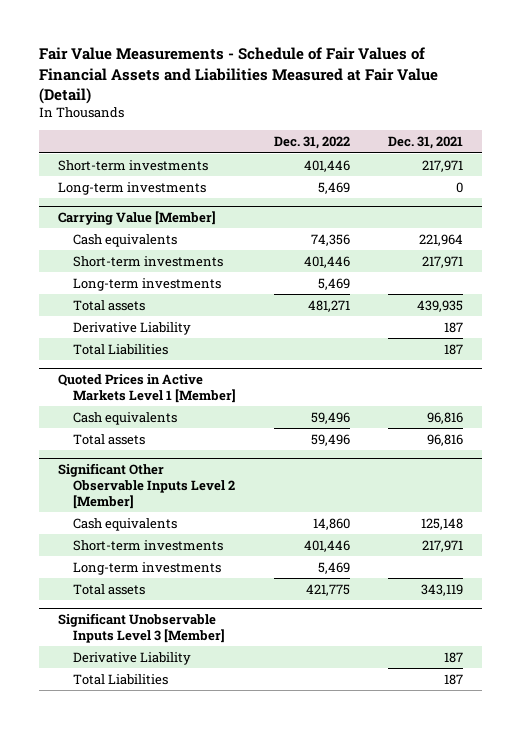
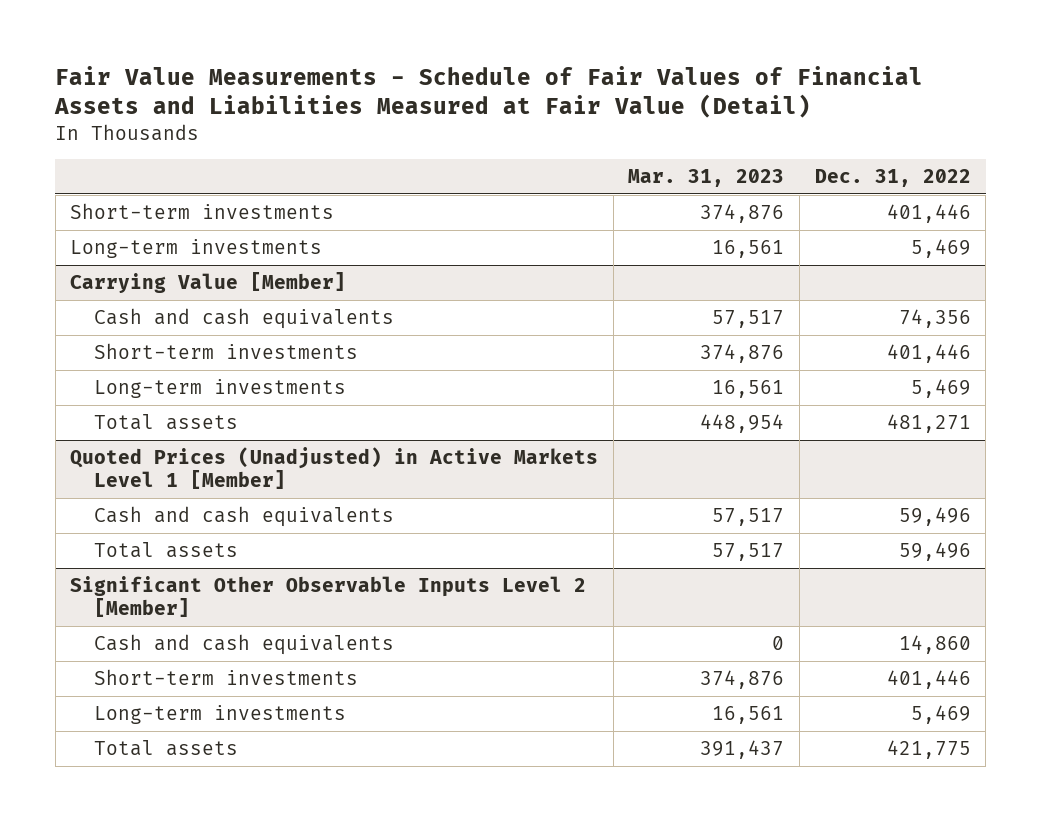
[388,136,464,150] Dec. 31, 2021 -> none
none -> [628,169,785,188] Mar. 31, 2023
[72,233,177,247] Cash equivalents -> [93,308,394,330] Cash and cash equivalents
[72,321,191,335] Derivative Liability -> none
[72,343,168,355] Total Liabilities -> none
[58,373,236,403] Quoted Prices in Active Markets Level 1 [Member] -> [70,447,599,489] Quoted Prices (Unadjusted) in Active Markets Level 1 [Member]
[72,411,177,425] Cash equivalents -> [93,506,394,528] Cash and cash equivalents
[72,517,177,531] Cash equivalents -> [93,634,394,656] Cash and cash equivalents
[58,612,225,643] Significant Unobservable Inputs Level 3 [Member] -> none
[72,651,191,665] Derivative Liability -> none
[72,673,168,685] Total Liabilities -> none

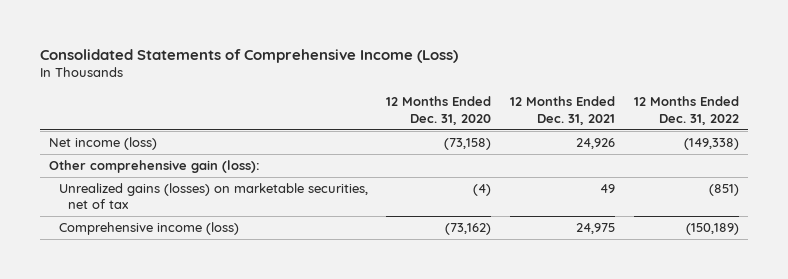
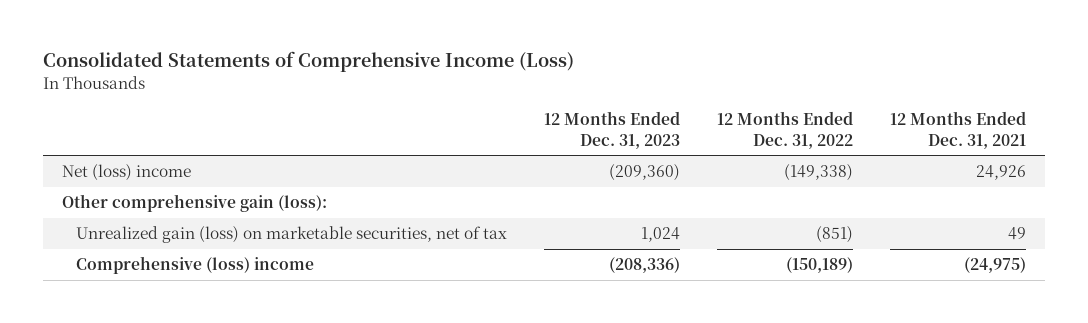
[386,96,492,125] 12 Months Ended Dec. 31, 2020 -> none
none -> [544,111,681,149] 12 Months Ended Dec. 31, 2023
[49,137,158,151] Net income (loss) -> [61,164,191,182] Net (loss) income
[58,183,368,210] Unrealized gains (losses) on marketable securities, net of tax -> [75,226,507,244] Unrealized gain (loss) on marketable securities, net of tax
[58,222,239,236] Comprehensive income (loss) -> [75,256,314,275] Comprehensive (loss) income
[576,223,616,235] 24,975 -> [964,257,1027,274] (24,975)

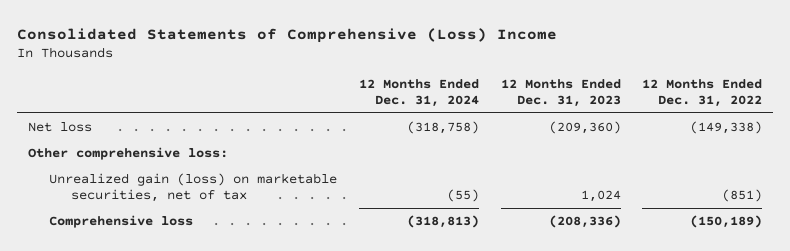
[43,51,575,73] Consolidated Statements of Comprehensive Income (Loss) -> [17,27,558,43] Consolidated Statements of Comprehensive (Loss) Income
[890,111,1027,149] 12 Months Ended Dec. 31, 2021 -> none
none -> [359,79,480,108] 12 Months Ended Dec. 31, 2024
[61,164,191,182] Net (loss) income -> [28,122,93,133] Net loss
[61,194,327,213] Other comprehensive gain (loss): -> [28,147,229,161] Other comprehensive loss:
[75,256,314,275] Comprehensive (loss) income -> [49,215,194,229] Comprehensive loss

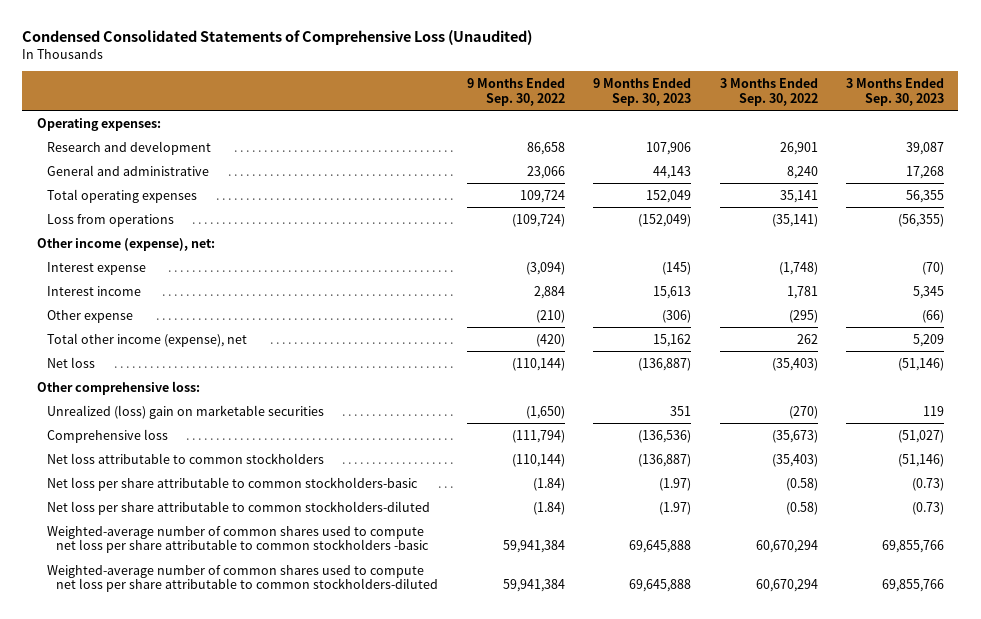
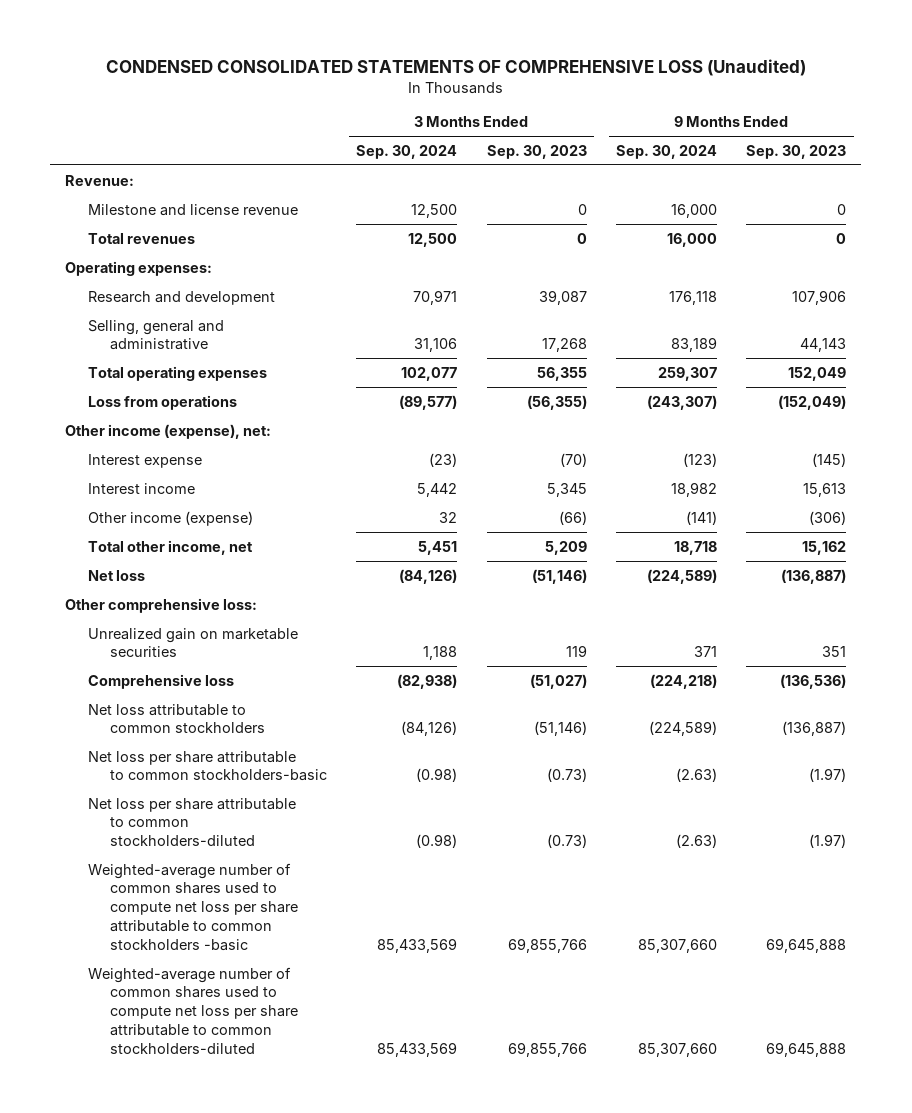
[22,29,533,45] Condensed Consolidated Statements of Comprehensive Loss (Unaudited) -> [105,59,806,77] CONDENSED CONSOLIDATED STATEMENTS OF COMPREHENSIVE LOSS (Unaudited)
[466,78,565,106] 9 Months Ended Sep. 30, 2022 -> none
[719,78,818,106] 3 Months Ended Sep. 30, 2022 -> none
none -> [356,144,458,159] Sep. 30, 2024
none -> [615,144,717,159] Sep. 30, 2024
none -> [65,174,135,186] Revenue:
none -> [87,203,298,216] Milestone and license revenue
none -> [87,232,195,244] Total revenues
[46,164,209,176] General and administrative -> [87,319,224,351] Selling, general and administrative
[46,309,133,323] Other expense -> [87,510,253,526] Other income (expense)
[46,332,247,347] Total other income (expense), net -> [87,539,253,555] Total other income, net
[46,404,324,419] Unrealized (loss) gain on marketable securities -> [87,627,298,658] Unrealized gain on marketable securities

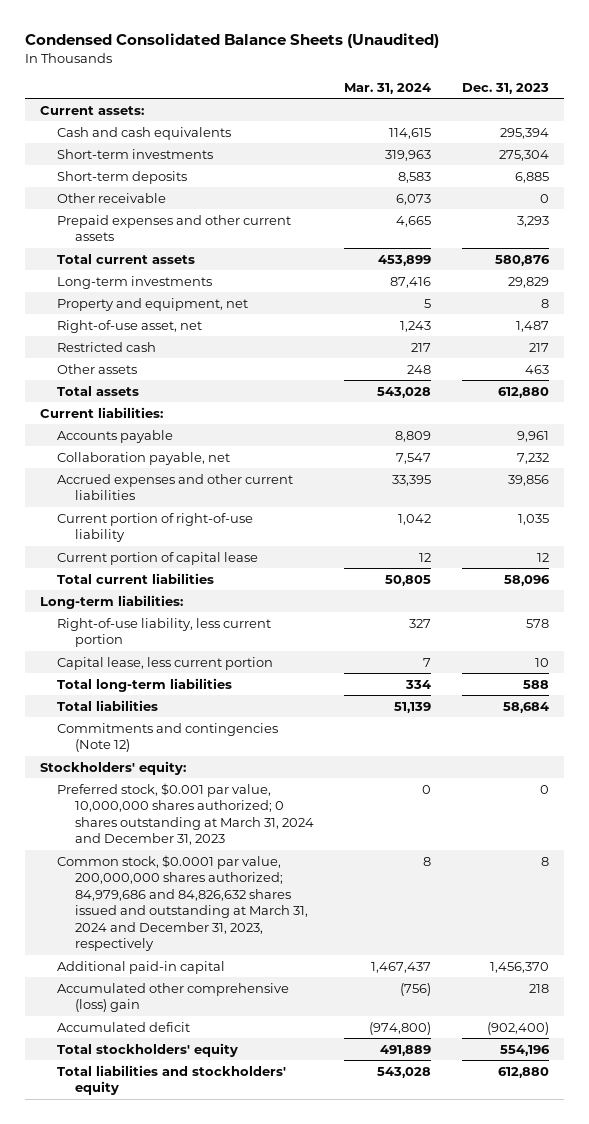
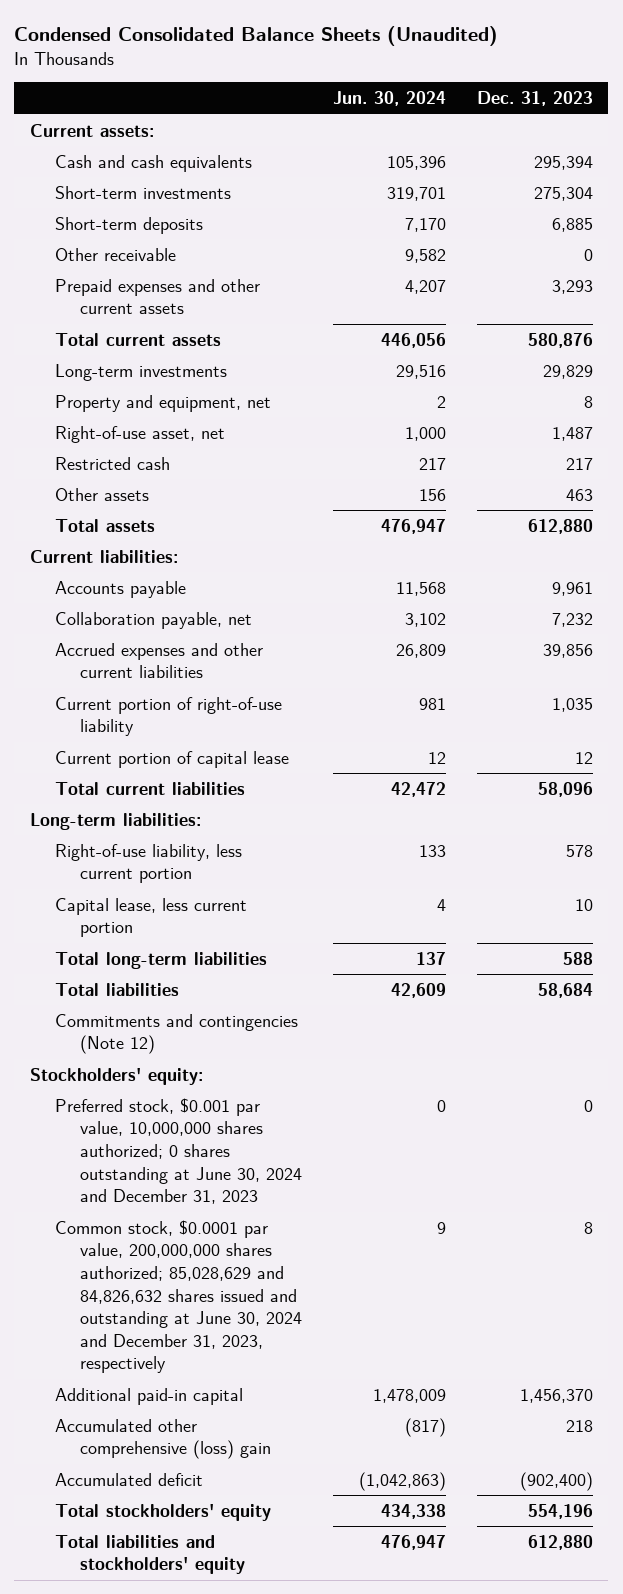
[344,82,432,94] Mar. 31, 2024 -> none
none -> [333,91,447,107] Jun. 30, 2024
[57,782,314,846] Preferred stock, $0.001 par value, 10,000,000 shares authorized; 0 shares outstanding at March 31, 2024 and December 31, 2023 -> [55,1097,303,1205] Preferred stock, $0.001 par value, 10,000,000 shares authorized; 0 shares outstanding at June 30, 2024 and December 31, 2023
[57,854,308,952] Common stock, $0.0001 par value, 200,000,000 shares authorized; 84,979,686 and 84,826,632 shares issued and outstanding at March 31, 2024 and December 31, 2023, respectively -> [55,1219,303,1374] Common stock, $0.0001 par value, 200,000,000 shares authorized; 85,028,629 and 84,826,632 shares issued and outstanding at June 30, 2024 and December 31, 2023, respectively

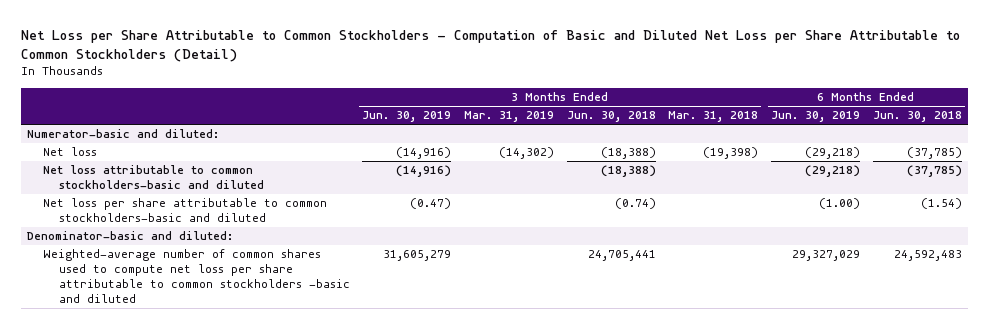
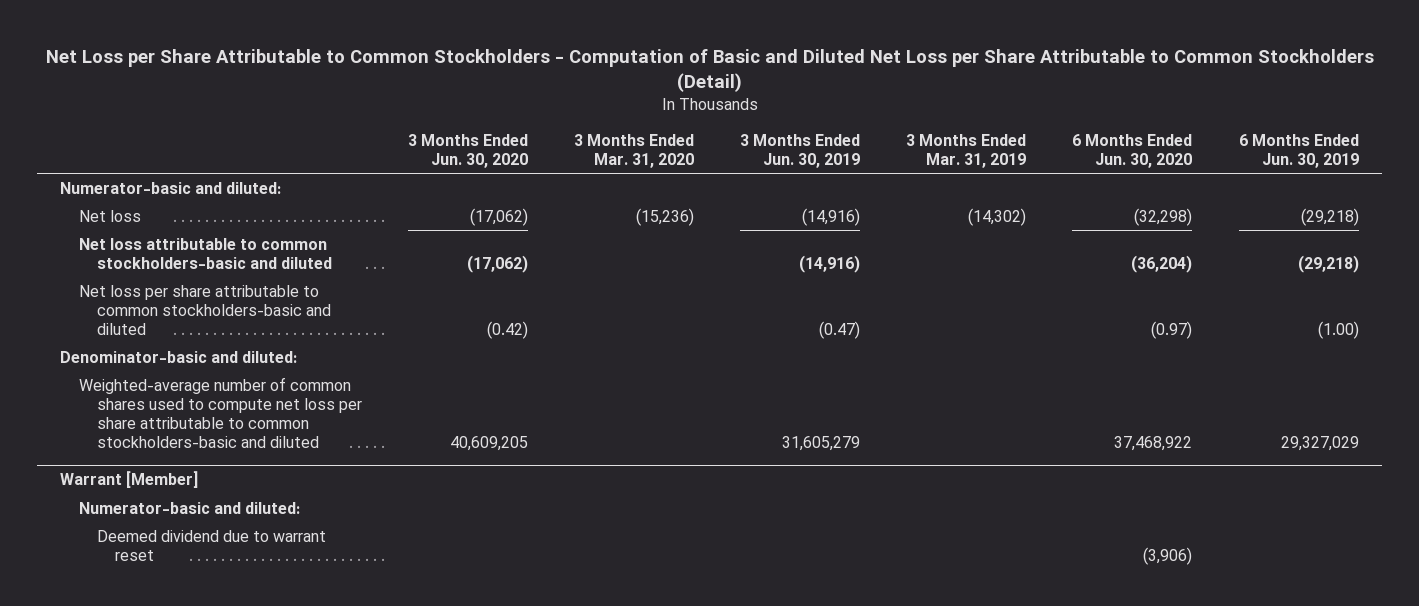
[566,111,656,123] Jun. 30, 2018 -> none
[668,111,759,123] Mar. 31, 2018 -> none
[872,111,962,123] Jun. 30, 2018 -> none
none -> [407,133,528,168] 3 Months Ended Jun. 30, 2020
none -> [573,133,694,168] 3 Months Ended Mar. 31, 2020
none -> [1072,133,1193,168] 6 Months Ended Jun. 30, 2020
[42,249,350,304] Weighted-average number of common shares used to compute net loss per share attributable to common stockholders -basic and diluted -> [78,376,362,448] Weighted-average number of common shares used to compute net loss per share attributable to common stockholders-basic and diluted
none -> [60,471,199,489] Warrant [Member]
none -> [78,501,300,514] Numerator-basic and diluted:
none -> [96,529,326,561] Deemed dividend due to warrant reset

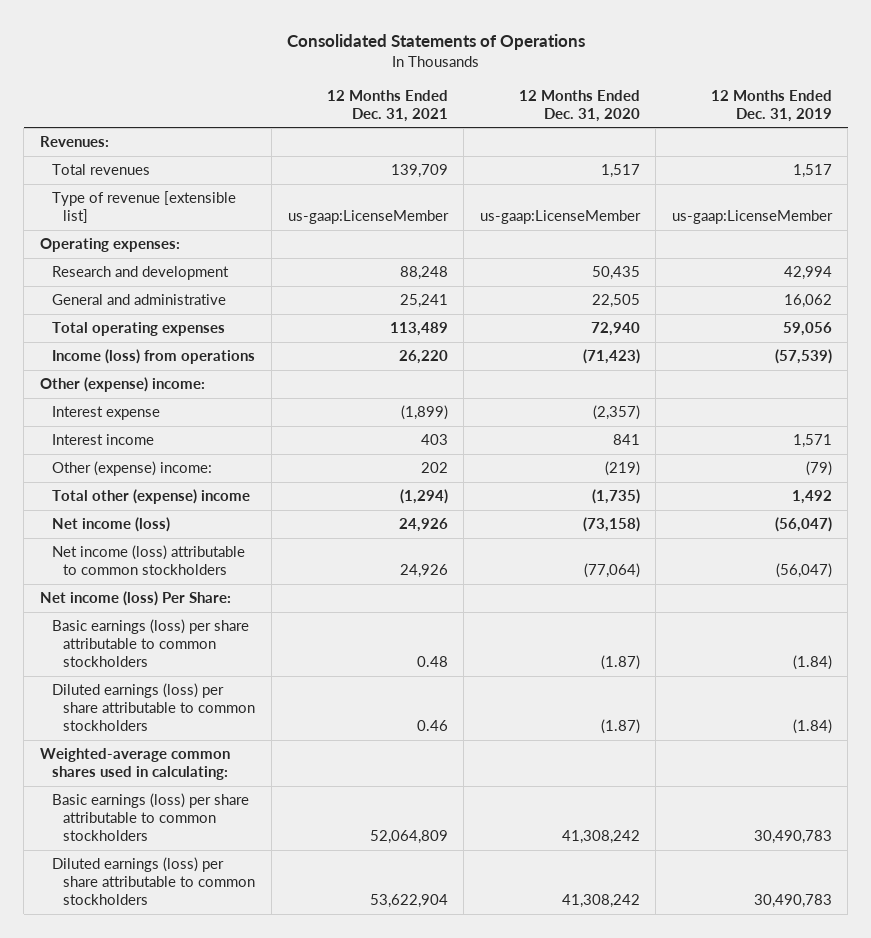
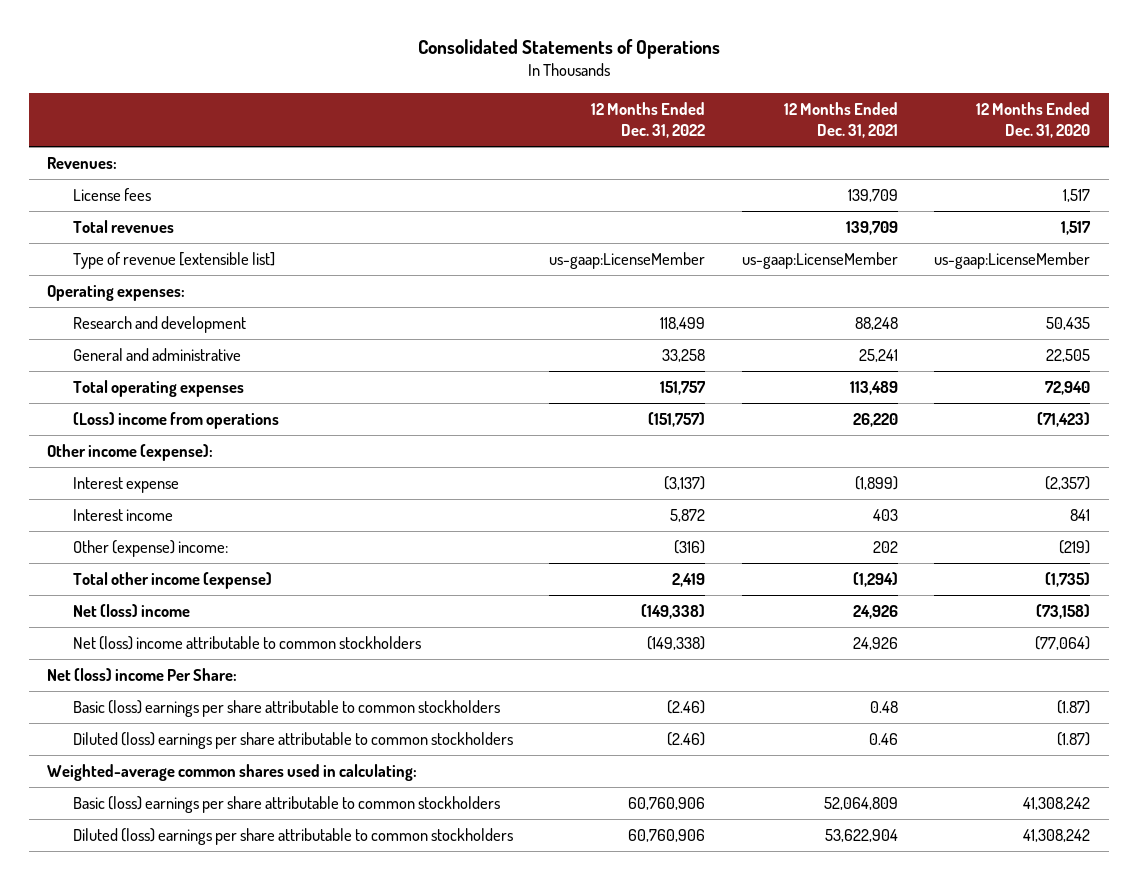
[710,89,832,122] 12 Months Ended Dec. 31, 2019 -> none
none -> [591,101,706,138] 12 Months Ended Dec. 31, 2022
none -> [72,188,151,202] License fees
[51,349,255,365] Income (loss) from operations -> [72,412,279,430] (Loss) income from operations
[39,377,205,393] Other (expense) income: -> [46,444,213,462] Other income (expense):
[51,489,250,505] Total other (expense) income -> [72,572,272,590] Total other income (expense)
[51,517,170,533] Net income (loss) -> [72,604,190,618] Net (loss) income
[51,545,245,576] Net income (loss) attributable to common stockholders -> [72,636,421,651] Net (loss) income attributable to common stockholders
[39,591,231,607] Net income (loss) Per Share: -> [46,668,237,682] Net (loss) income Per Share:
[51,619,249,667] Basic earnings (loss) per share attributable to common stockholders -> [72,700,500,718] Basic (loss) earnings per share attributable to common stockholders
[51,683,256,731] Diluted earnings (loss) per share attributable to common stockholders -> [72,732,513,750] Diluted (loss) earnings per share attributable to common stockholders
[51,793,249,841] Basic earnings (loss) per share attributable to common stockholders -> [72,796,500,814] Basic (loss) earnings per share attributable to common stockholders
[51,857,256,905] Diluted earnings (loss) per share attributable to common stockholders -> [72,828,513,846] Diluted (loss) earnings per share attributable to common stockholders

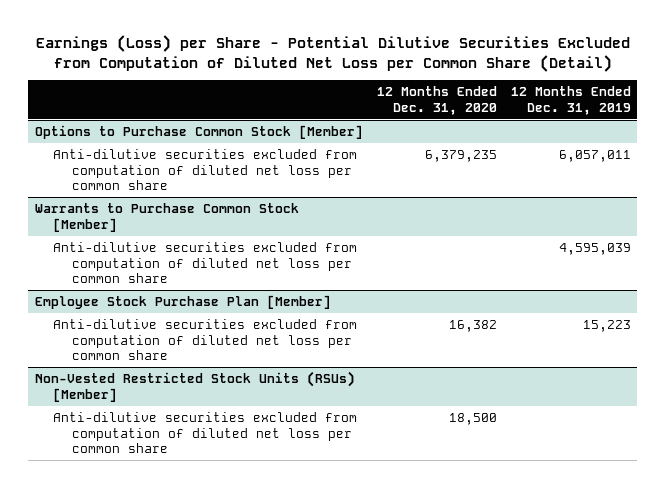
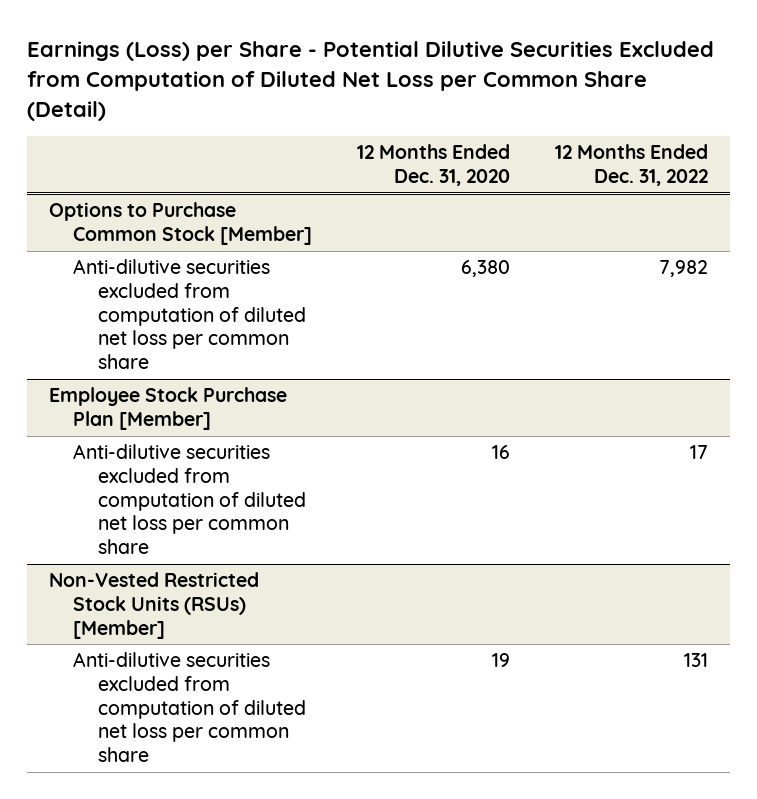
[510,85,631,115] 12 Months Ended Dec. 31, 2019 -> none
none -> [554,144,708,186] 12 Months Ended Dec. 31, 2022
[35,202,300,232] Warrants to Purchase Common Stock [Member] -> none
[53,241,358,284] Anti-dilutive securities excluded from computation of diluted net loss per common share -> none
[424,149,497,162] 6,379,235 -> [461,260,511,278] 6,380
[448,319,497,332] 16,382 -> [492,445,511,460] 16
[448,412,497,425] 18,500 -> [492,653,511,668] 19

